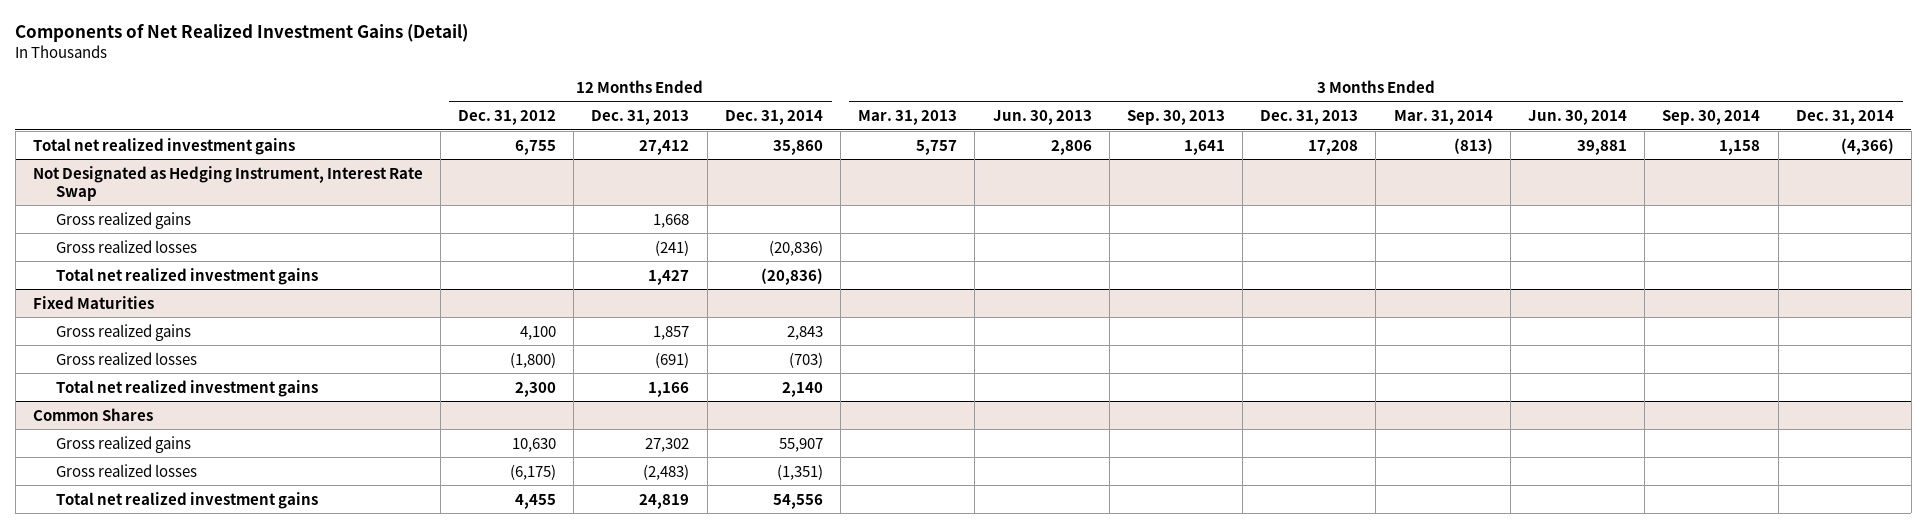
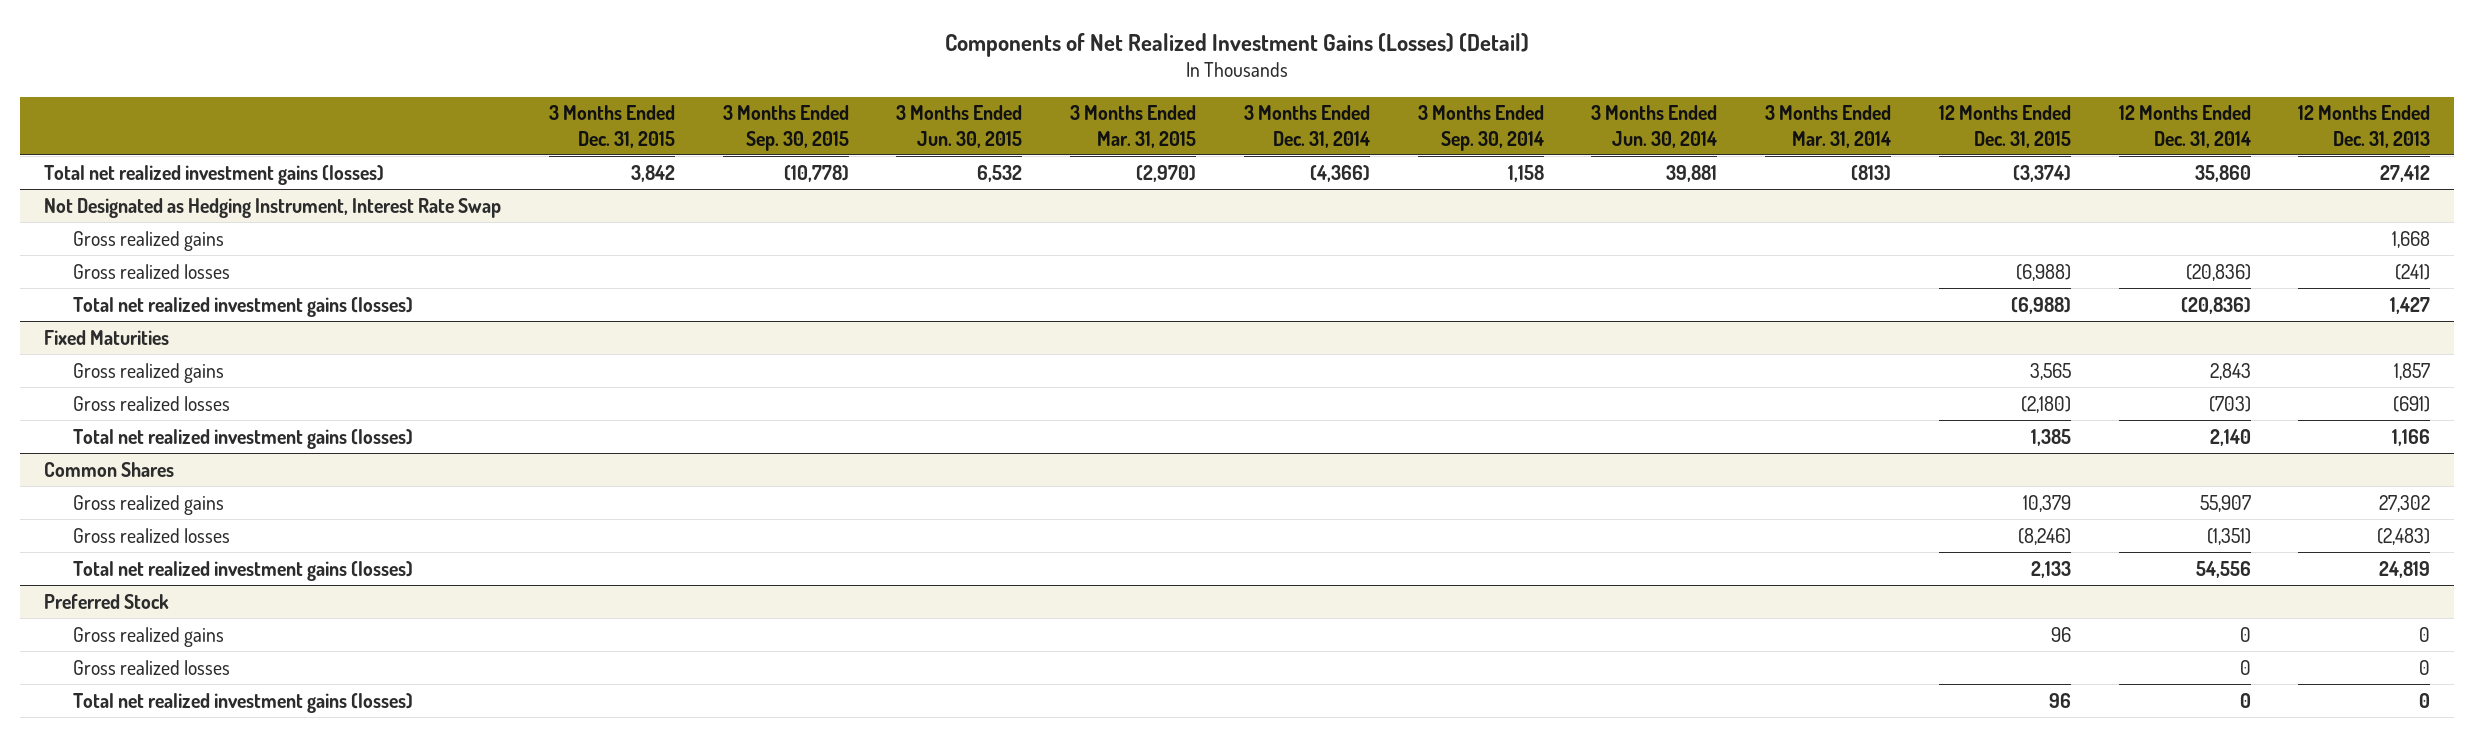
[15,24,469,43] Components of Net Realized Investment Gains (Detail) -> [945,32,1530,57] Components of Net Realized Investment Gains (Losses) (Detail)
[458,109,557,125] Dec. 31, 2012 -> none
[858,109,958,125] Mar. 31, 2013 -> none
[992,109,1092,125] Jun. 30, 2013 -> none
[1126,109,1225,125] Sep. 30, 2013 -> none
[1260,109,1359,125] Dec. 31, 2013 -> none
none -> [548,105,675,148] 3 Months Ended Dec. 31, 2015
none -> [722,105,849,151] 3 Months Ended Sep. 30, 2015
none -> [896,105,1023,148] 3 Months Ended Jun. 30, 2015
none -> [1070,105,1197,148] 3 Months Ended Mar. 31, 2015
none -> [1938,105,2071,148] 12 Months Ended Dec. 31, 2015
[32,137,295,155] Total net realized investment gains -> [44,164,385,185] Total net realized investment gains (losses)
[56,267,319,285] Total net realized investment gains -> [73,296,414,317] Total net realized investment gains (losses)
[56,379,319,397] Total net realized investment gains -> [73,428,414,449] Total net realized investment gains (losses)
[56,491,319,509] Total net realized investment gains -> [73,560,414,581] Total net realized investment gains (losses)
none -> [44,593,170,609] Preferred Stock
none -> [73,626,225,647] Gross realized gains
none -> [73,659,231,675] Gross realized losses
none -> [73,692,414,713] Total net realized investment gains (losses)

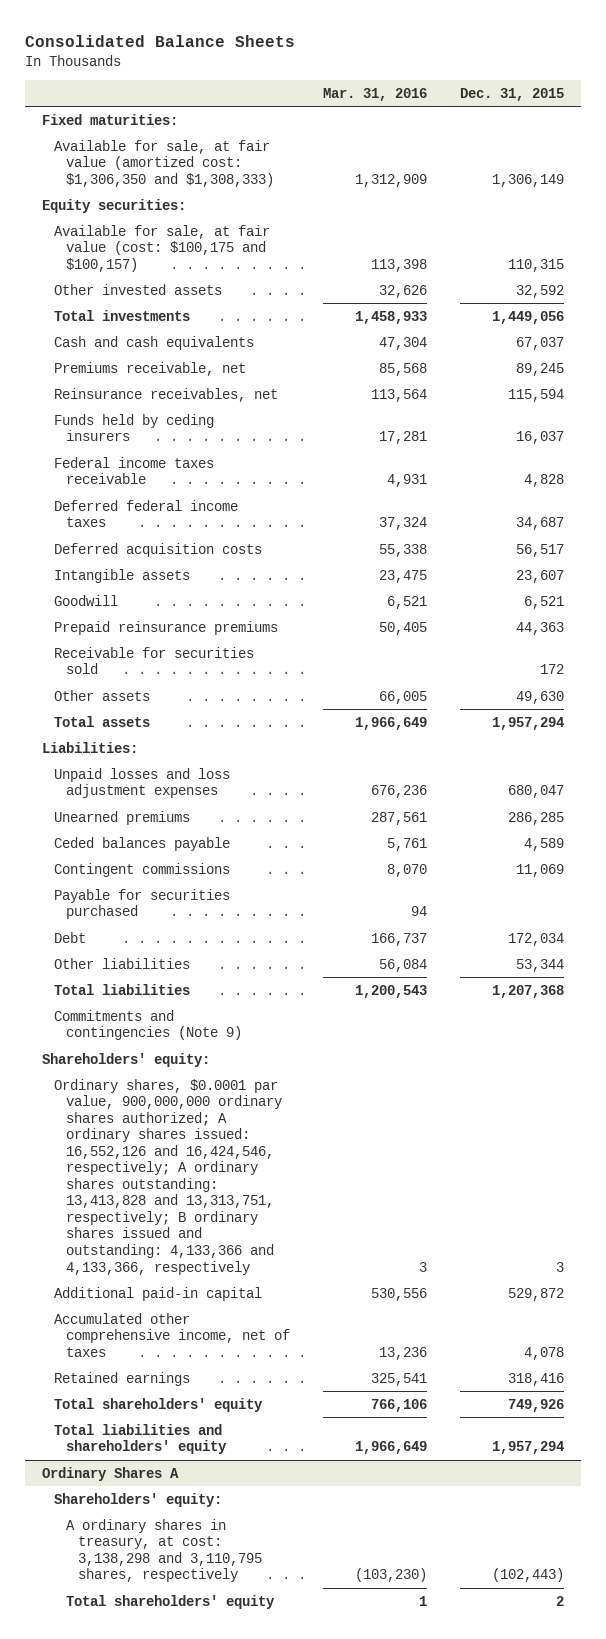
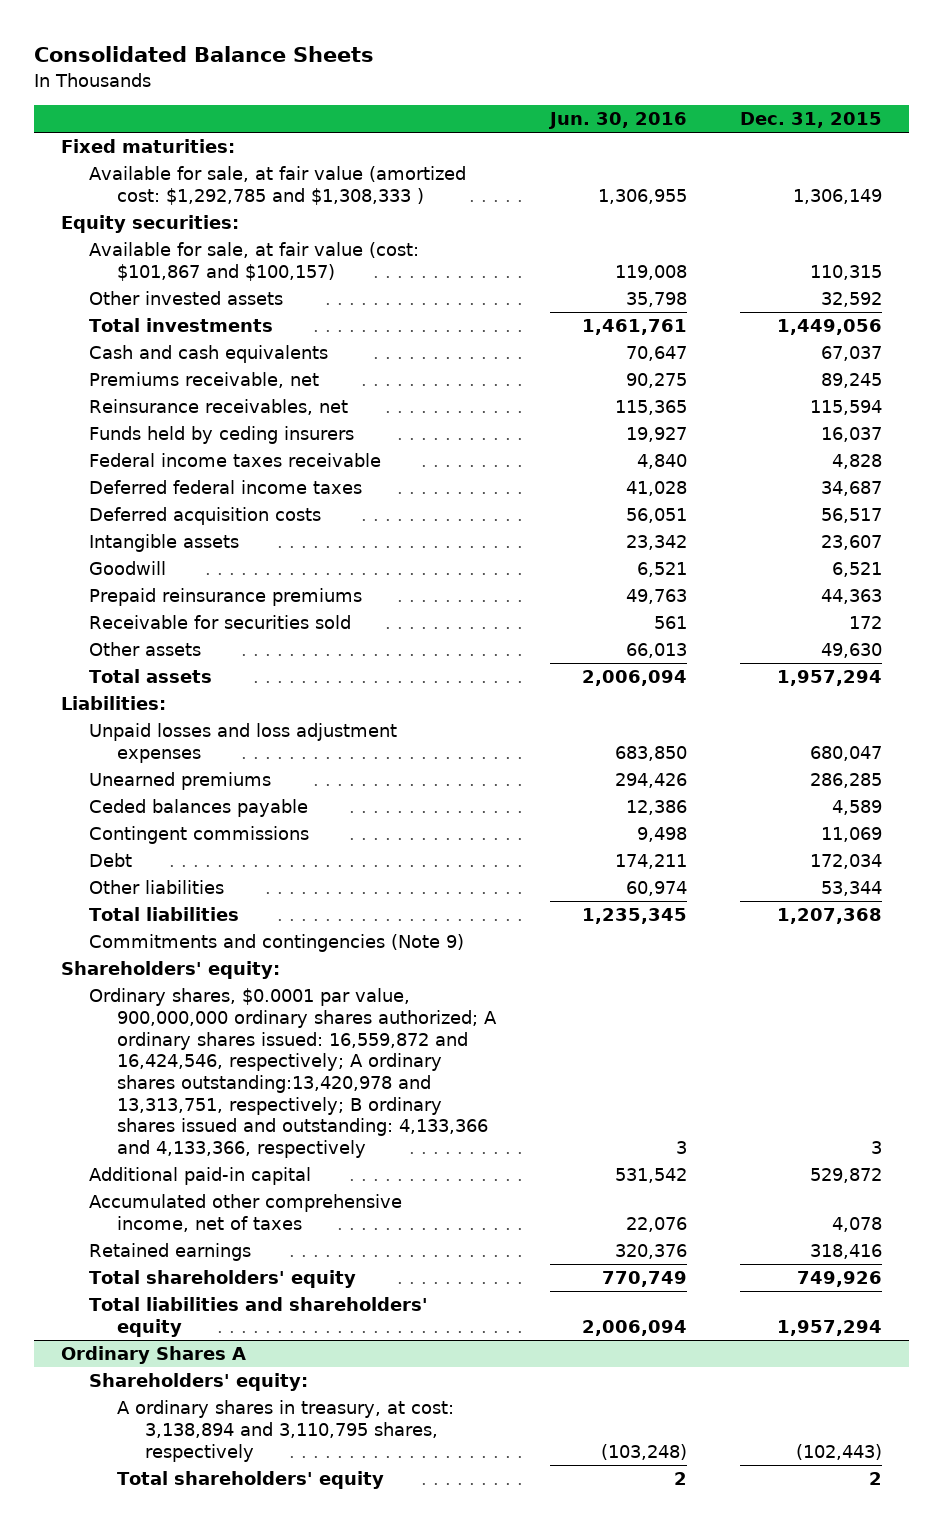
[323,87,428,101] Mar. 31, 2016 -> none
none -> [547,112,687,130] Jun. 30, 2016
[53,139,274,187] Available for sale, at fair value (amortized cost: $1,306,350 and $1,308,333) -> [89,166,467,205] Available for sale, at fair value (amortized cost: $1,292,785 and $1,308,333 )
[53,224,270,272] Available for sale, at fair value (cost: $100,175 and $100,157) -> [89,242,420,281] Available for sale, at fair value (cost: $101,867 and $100,157)
[53,888,230,920] Payable for securities purchased -> none
[53,1078,282,1275] Ordinary shares, $0.0001 par value, 900,000,000 ordinary shares authorized; A ordinary shares issued: 16,552,126 and 16,424,546, respectively; A ordinary shares outstanding: 13,413,828 and 13,313,751, respectively; B ordinary shares issued and outstanding: 4,133,366 and 4,133,366, respectively -> [89,988,498,1158] Ordinary shares, $0.0001 par value, 900,000,000 ordinary shares authorized; A ordinary shares issued: 16,559,872 and 16,424,546, respectively; A ordinary shares outstanding:13,420,978 and 13,313,751, respectively; B ordinary shares issued and outstanding: 4,133,366 and 4,133,366, respectively
[65,1518,262,1583] A ordinary shares in treasury, at cost: 3,138,298 and 3,110,795 shares, respectively -> [117,1400,455,1462] A ordinary shares in treasury, at cost: 3,138,894 and 3,110,795 shares, respectively

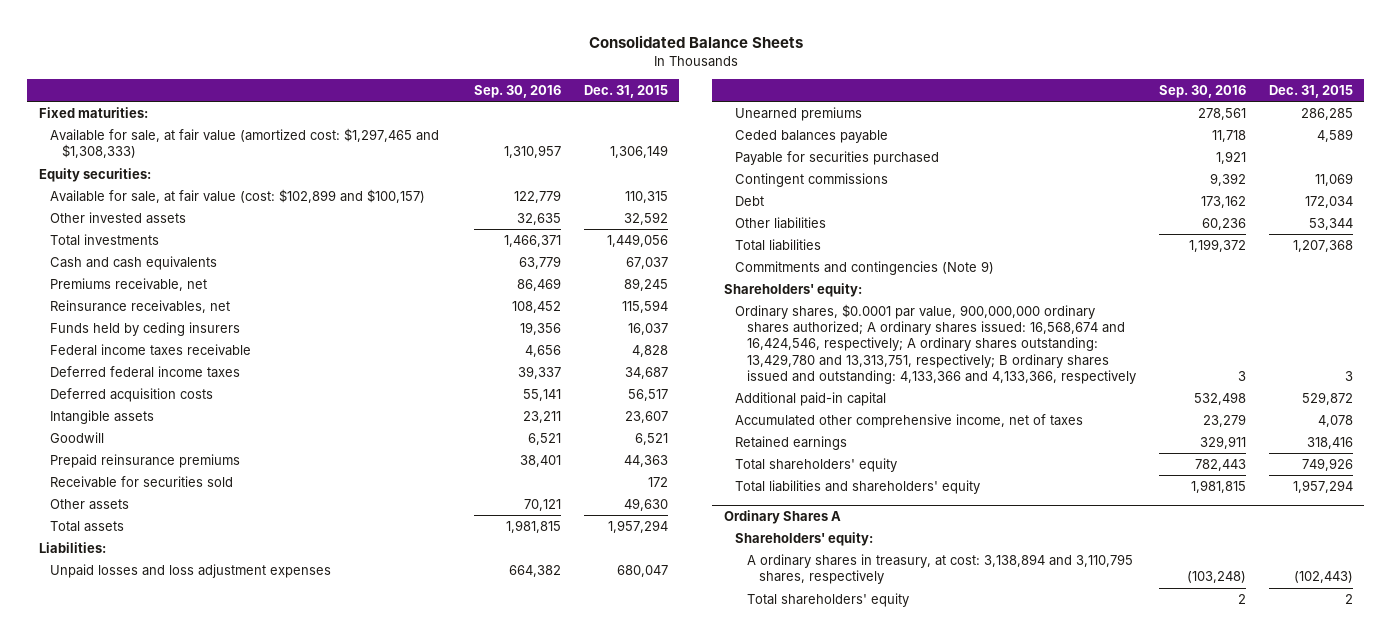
[547,112,687,130] Jun. 30, 2016 -> none
none -> [473,84,561,98] Sep. 30, 2016
[89,166,467,205] Available for sale, at fair value (amortized cost: $1,292,785 and $1,308,333 ) -> [50,127,440,159] Available for sale, at fair value (amortized cost: $1,297,465 and $1,308,333)
[89,242,420,281] Available for sale, at fair value (cost: $101,867 and $100,157) -> [50,188,426,203] Available for sale, at fair value (cost: $102,899 and $100,157)
none -> [735,150,940,165] Payable for securities purchased
[89,988,498,1158] Ordinary shares, $0.0001 par value, 900,000,000 ordinary shares authorized; A ordinary shares issued: 16,559,872 and 16,424,546, respectively; A ordinary shares outstanding:13,420,978 and 13,313,751, respectively; B ordinary shares issued and outstanding: 4,133,366 and 4,133,366, respectively -> [735,303,1136,384] Ordinary shares, $0.0001 par value, 900,000,000 ordinary shares authorized; A ordinary shares issued: 16,568,674 and 16,424,546, respectively; A ordinary shares outstanding: 13,429,780 and 13,313,751, respectively; B ordinary shares issued and outstanding: 4,133,366 and 4,133,366, respectively

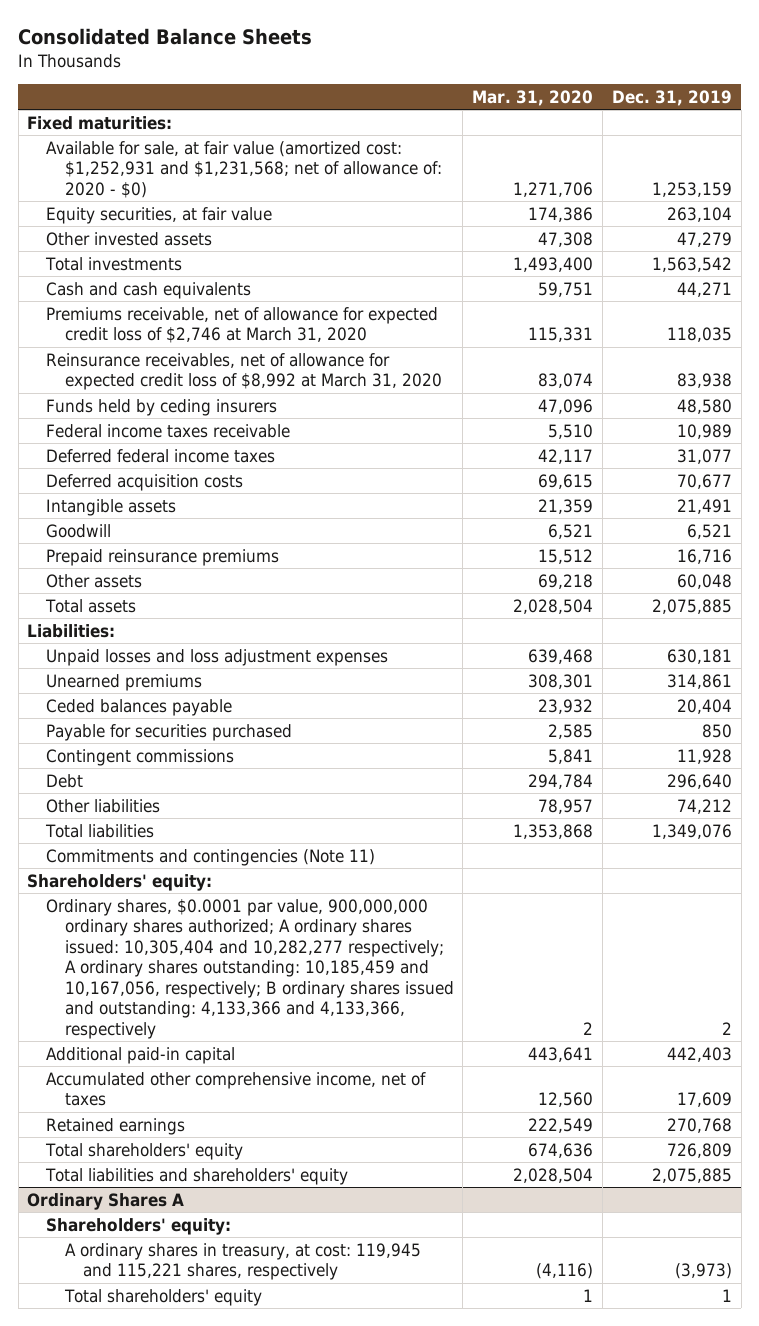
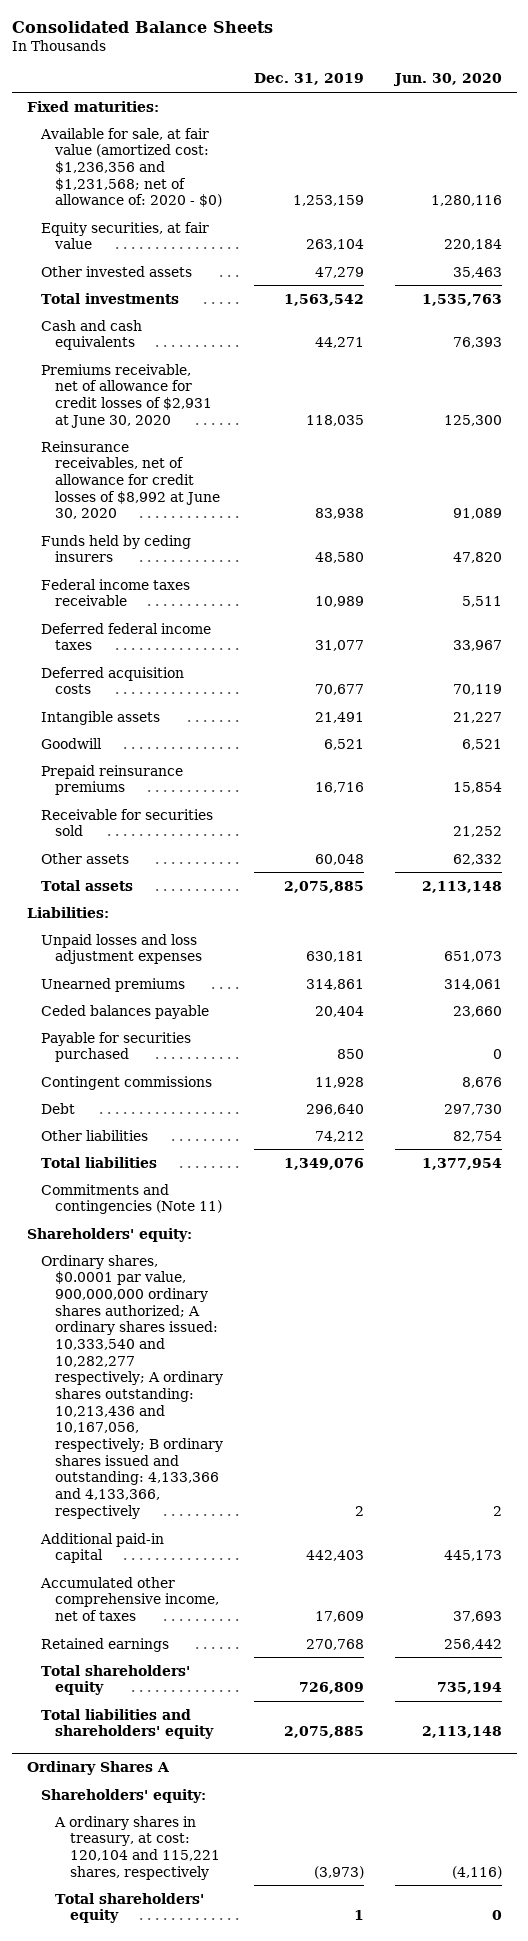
[472,89,594,106] Mar. 31, 2020 -> none
none -> [392,73,502,87] Jun. 30, 2020
[45,140,442,198] Available for sale, at fair value (amortized cost: $1,252,931 and $1,231,568; net of allowance of: 2020 - $0) -> [40,127,223,208] Available for sale, at fair value (amortized cost: $1,236,356 and $1,231,568; net of allowance of: 2020 - $0)
[45,306,438,344] Premiums receivable, net of allowance for expected credit loss of $2,746 at March 31, 2020 -> [41,363,213,428] Premiums receivable, net of allowance for credit losses of $2,931 at June 30, 2020
[45,352,442,391] Reinsurance receivables, net of allowance for expected credit loss of $8,992 at March 31, 2020 -> [41,440,221,520] Reinsurance receivables, net of allowance for credit losses of $8,992 at June 30, 2020
none -> [41,808,214,837] Receivable for securities sold
[45,898,454,1040] Ordinary shares, $0.0001 par value, 900,000,000 ordinary shares authorized; A ordinary shares issued: 10,305,404 and 10,282,277 respectively; A ordinary shares outstanding: 10,185,459 and 10,167,056, respectively; B ordinary shares issued and outstanding: 4,133,366 and 4,133,366, respectively -> [41,1254,224,1519] Ordinary shares, $0.0001 par value, 900,000,000 ordinary shares authorized; A ordinary shares issued: 10,333,540 and 10,282,277 respectively; A ordinary shares outstanding: 10,213,436 and 10,167,056, respectively; B ordinary shares issued and outstanding: 4,133,366 and 4,133,366, respectively
[64,1242,421,1281] A ordinary shares in treasury, at cost: 119,945 and 115,221 shares, respectively -> [54,1815,220,1880] A ordinary shares in treasury, at cost: 120,104 and 115,221 shares, respectively

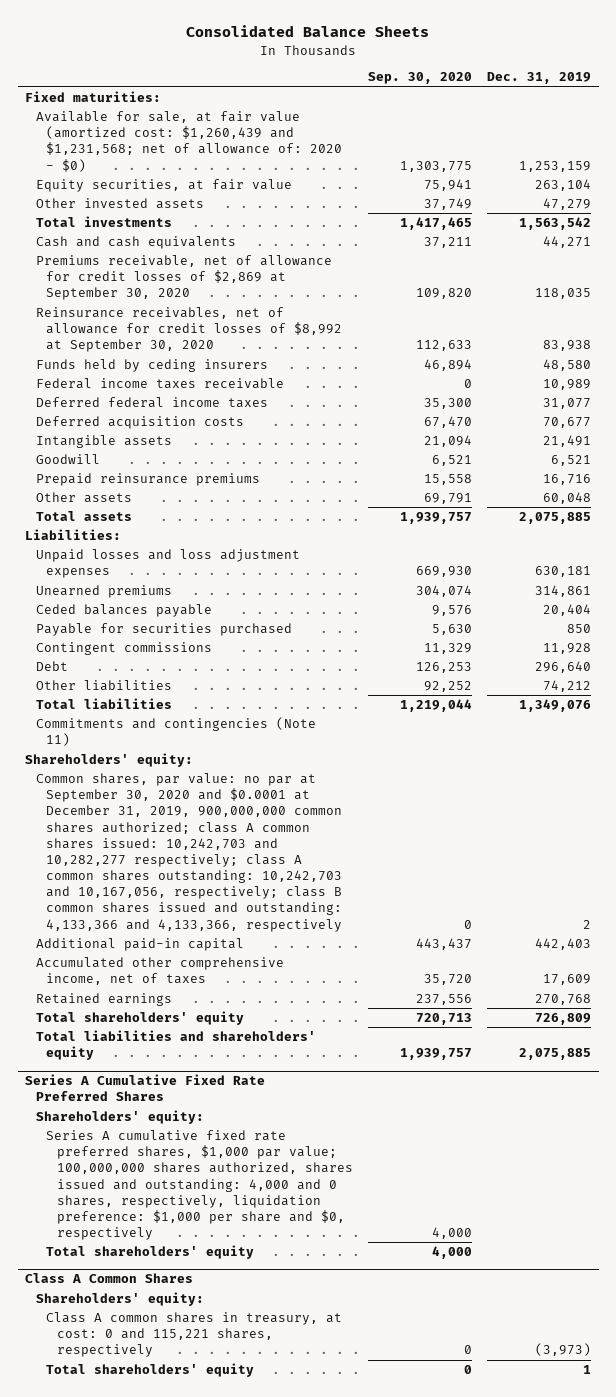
[392,73,502,87] Jun. 30, 2020 -> none
none -> [367,72,472,85] Sep. 30, 2020
[40,127,223,208] Available for sale, at fair value (amortized cost: $1,236,356 and $1,231,568; net of allowance of: 2020 - $0) -> [35,111,343,172] Available for sale, at fair value (amortized cost: $1,260,439 and $1,231,568; net of allowance of: 2020 - $0)
[41,363,213,428] Premiums receivable, net of allowance for credit losses of $2,931 at June 30, 2020 -> [35,255,332,301] Premiums receivable, net of allowance for credit losses of $2,869 at September 30, 2020
[41,440,221,520] Reinsurance receivables, net of allowance for credit losses of $8,992 at June 30, 2020 -> [35,307,343,353] Reinsurance receivables, net of allowance for credit losses of $8,992 at September 30, 2020
[41,808,214,837] Receivable for securities sold -> none
[41,1254,224,1519] Ordinary shares, $0.0001 par value, 900,000,000 ordinary shares authorized; A ordinary shares issued: 10,333,540 and 10,282,277 respectively; A ordinary shares outstanding: 10,213,436 and 10,167,056, respectively; B ordinary shares issued and outstanding: 4,133,366 and 4,133,366, respectively -> [35,773,343,932] Common shares, par value: no par at September 30, 2020 and $0.0001 at December 31, 2019, 900,000,000 common shares authorized; class A common shares issued: 10,242,703 and 10,282,277 respectively; class A common shares outstanding: 10,242,703 and 10,167,056, respectively; class B common shares issued and outstanding: 4,133,366 and 4,133,366, respectively
[26,1760,170,1775] Ordinary Shares A -> none
none -> [25,1074,266,1102] Series A Cumulative Fixed Rate Preferred Shares
none -> [46,1130,353,1241] Series A cumulative fixed rate preferred shares, $1,000 par value; 100,000,000 shares authorized, shares issued and outstanding: 4,000 and 0 shares, respectively, liquidation preference: $1,000 per share and $0, respectively
none -> [46,1245,255,1260] Total shareholders' equity
none -> [25,1273,194,1284] Class A Common Shares
none -> [35,1292,204,1307] Shareholders' equity:
[54,1815,220,1880] A ordinary shares in treasury, at cost: 120,104 and 115,221 shares, respectively -> [46,1312,343,1358] Class A common shares in treasury, at cost: 0 and 115,221 shares, respectively

